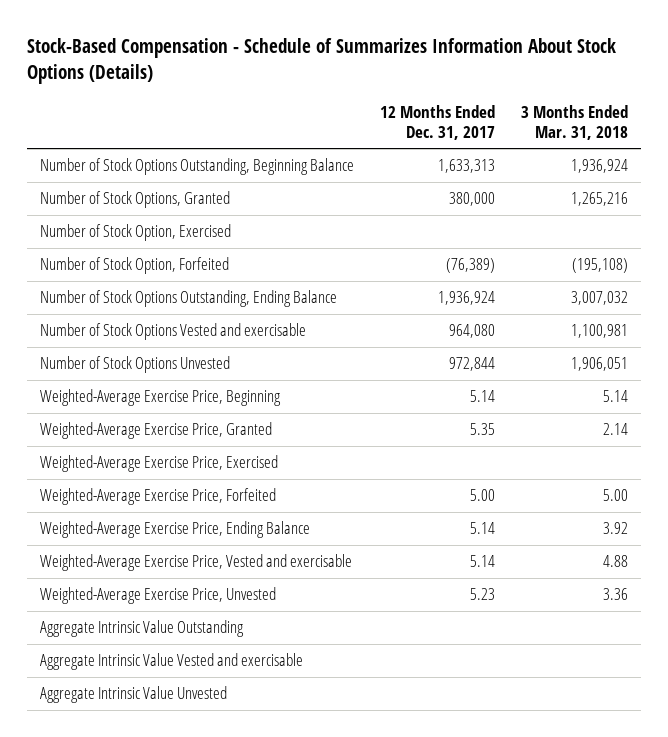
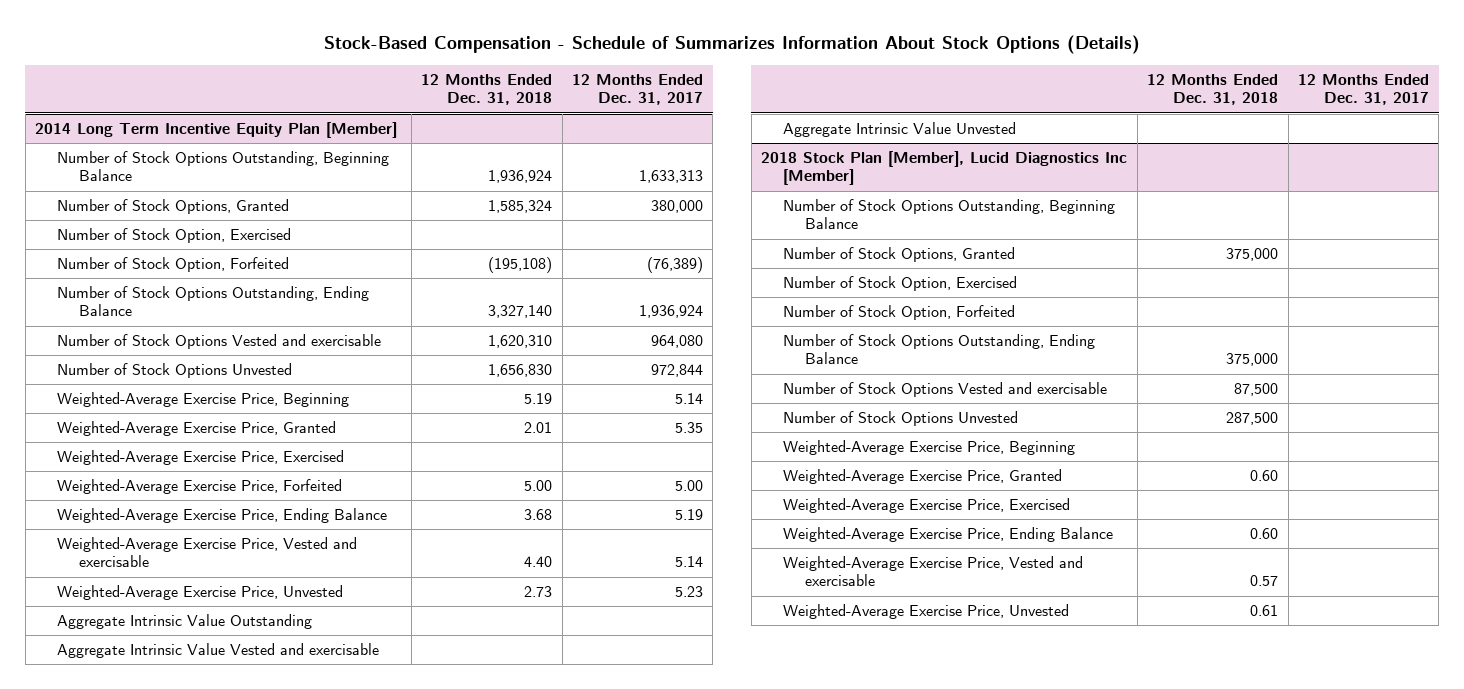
[520,104,628,140] 3 Months Ended Mar. 31, 2018 -> none
none -> [421,74,553,106] 12 Months Ended Dec. 31, 2018
none -> [35,122,398,139] 2014 Long Term Incentive Equity Plan [Member]
[470,522,496,535] 5.14 -> [674,509,703,521] 5.19
none -> [761,151,1128,186] 2018 Stock Plan [Member], Lucid Diagnostics Inc [Member]
none -> [783,199,1116,230] Number of Stock Options Outstanding, Beginning Balance
none -> [783,247,1016,263] Number of Stock Options, Granted
none -> [783,276,1018,292] Number of Stock Option, Exercised
none -> [783,305,1016,321] Number of Stock Option, Forfeited
none -> [783,334,1096,365] Number of Stock Options Outstanding, Ending Balance
none -> [783,382,1108,398] Number of Stock Options Vested and exercisable
none -> [783,411,1019,427] Number of Stock Options Unvested
none -> [783,440,1076,456] Weighted-Average Exercise Price, Beginning
none -> [783,469,1063,485] Weighted-Average Exercise Price, Granted
none -> [783,498,1071,514] Weighted-Average Exercise Price, Exercised
none -> [783,527,1114,543] Weighted-Average Exercise Price, Ending Balance
none -> [783,556,1084,587] Weighted-Average Exercise Price, Vested and exercisable
none -> [783,604,1070,620] Weighted-Average Exercise Price, Unvested

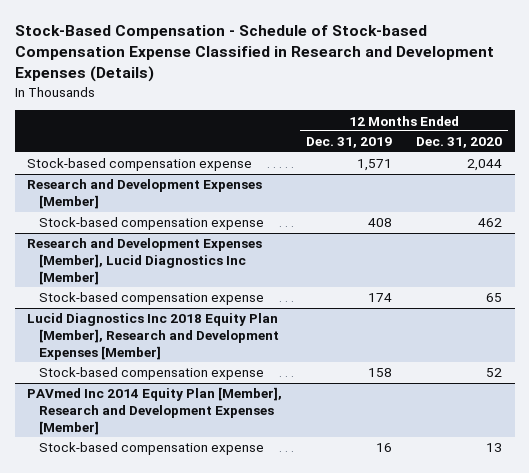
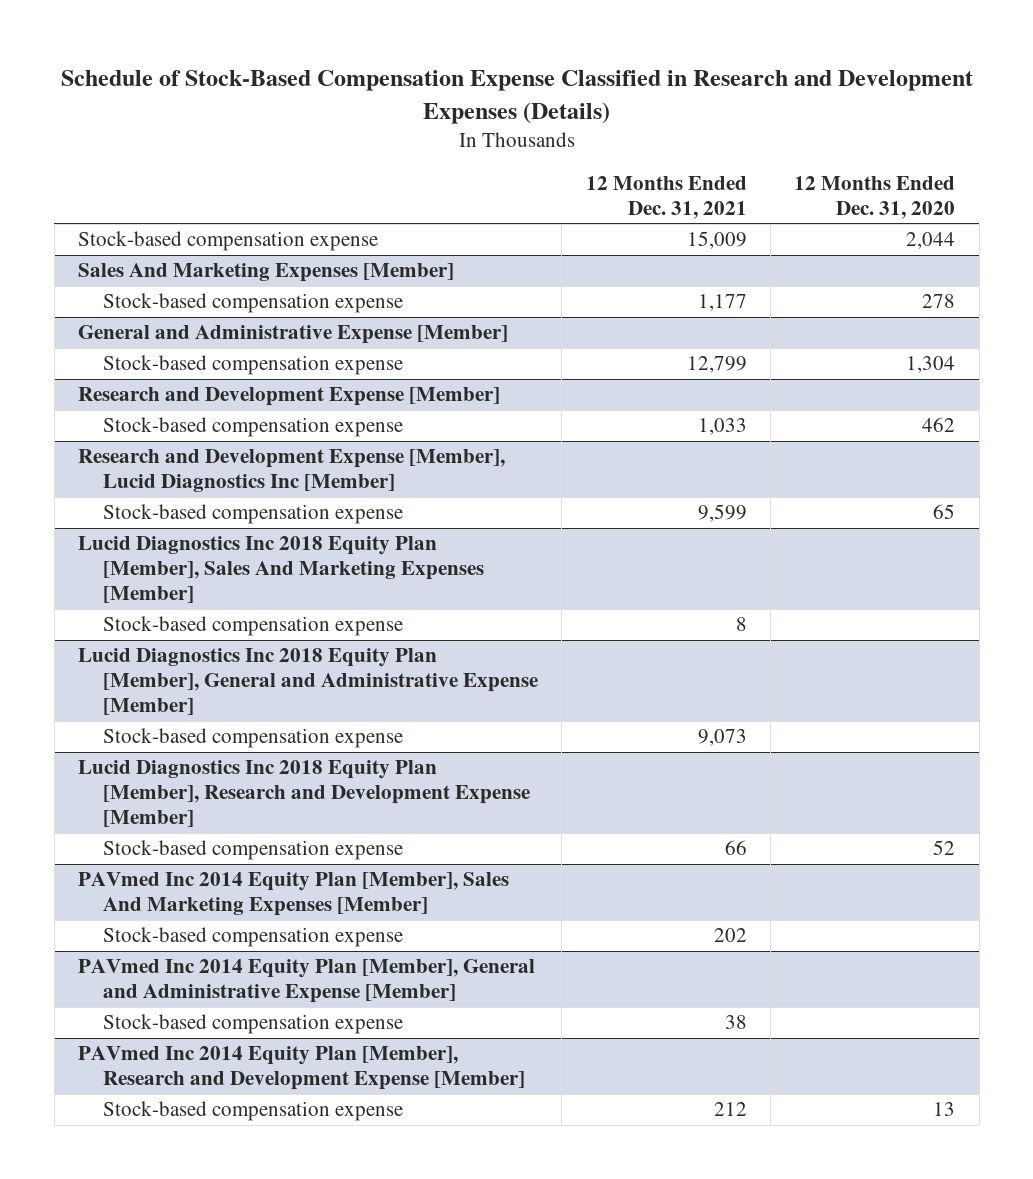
[14,24,494,83] Stock-Based Compensation - Schedule of Stock-based Compensation Expense Classified in Research and Development Expenses (Details) -> [60,70,973,124] Schedule of Stock-Based Compensation Expense Classified in Research and Development Expenses (Details)
[306,137,393,149] Dec. 31, 2019 -> none
none -> [585,175,747,219] 12 Months Ended Dec. 31, 2021
none -> [77,263,454,283] Sales And Marketing Expenses [Member]
none -> [103,293,404,314] Stock-based compensation expense
none -> [77,325,508,345] General and Administrative Expense [Member]
none -> [103,355,404,376] Stock-based compensation expense
[26,179,262,210] Research and Development Expenses [Member] -> [77,387,500,407] Research and Development Expense [Member]
[26,238,262,285] Research and Development Expenses [Member], Lucid Diagnostics Inc [Member] -> [77,449,505,493] Research and Development Expense [Member], Lucid Diagnostics Inc [Member]
none -> [77,536,485,604] Lucid Diagnostics Inc 2018 Equity Plan [Member], Sales And Marketing Expenses [Member]
none -> [103,616,404,637] Stock-based compensation expense
none -> [77,648,539,716] Lucid Diagnostics Inc 2018 Equity Plan [Member], General and Administrative Expense [Member]
none -> [103,728,404,749] Stock-based compensation expense
[26,313,279,360] Lucid Diagnostics Inc 2018 Equity Plan [Member], Research and Development Expenses [Member] -> [77,760,531,828] Lucid Diagnostics Inc 2018 Equity Plan [Member], Research and Development Expense [Member]
none -> [77,872,509,917] PAVmed Inc 2014 Equity Plan [Member], Sales And Marketing Expenses [Member]
none -> [103,927,404,948] Stock-based compensation expense
none -> [77,959,535,1004] PAVmed Inc 2014 Equity Plan [Member], General and Administrative Expense [Member]
none -> [103,1014,404,1035] Stock-based compensation expense
[26,387,282,435] PAVmed Inc 2014 Equity Plan [Member], Research and Development Expenses [Member] -> [77,1046,526,1091] PAVmed Inc 2014 Equity Plan [Member], Research and Development Expense [Member]

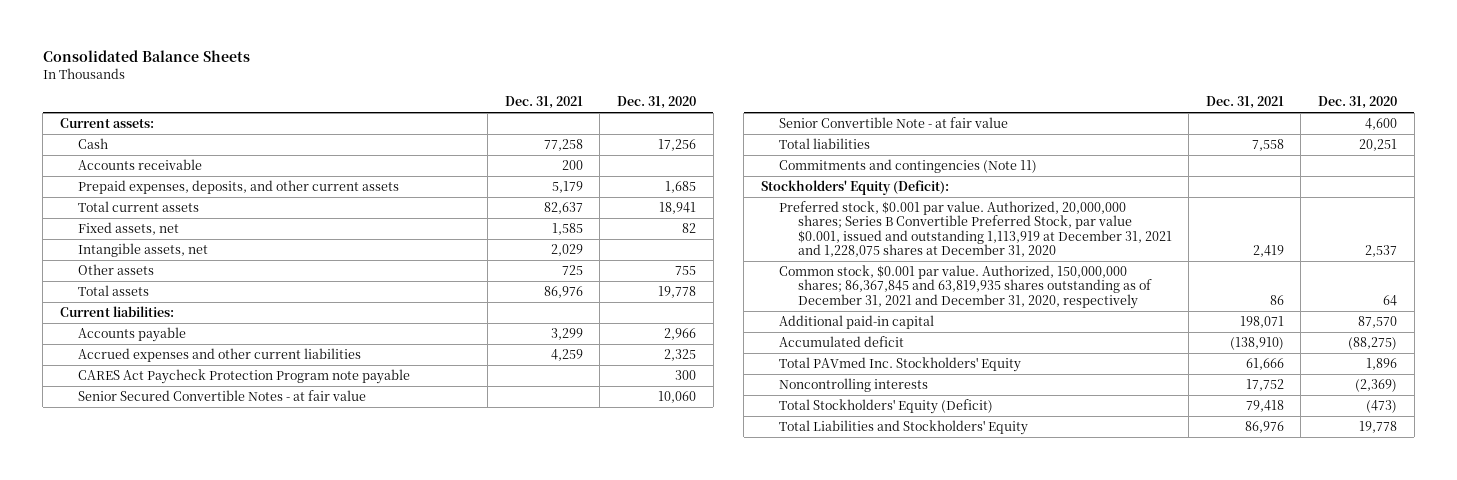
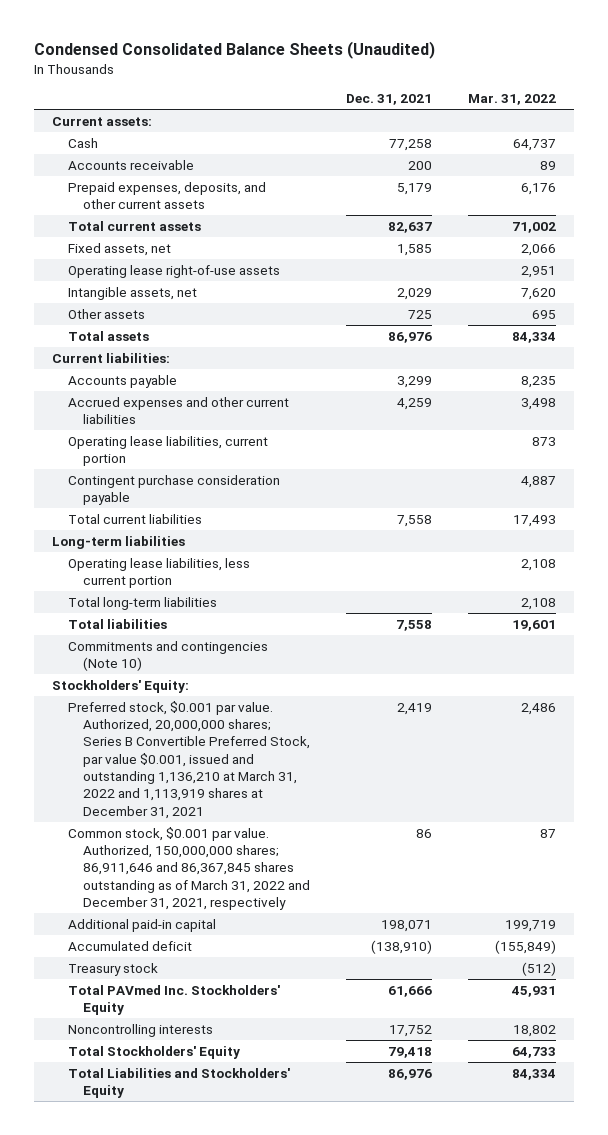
[42,50,250,63] Consolidated Balance Sheets -> [34,41,436,60] Condensed Consolidated Balance Sheets (Unaudited)
[617,96,697,110] Dec. 31, 2020 -> none
none -> [467,94,556,106] Mar. 31, 2022
none -> [67,264,280,278] Operating lease right-of-use assets
[78,369,411,385] CARES Act Paycheck Protection Program note payable -> none
[78,390,367,402] Senior Secured Convertible Notes - at fair value -> none
[779,117,1009,129] Senior Convertible Note - at fair value -> none
none -> [67,435,268,467] Operating lease liabilities, current portion
none -> [67,474,280,506] Contingent purchase consideration payable
none -> [67,513,202,524] Total current liabilities
none -> [51,535,185,549] Long-term liabilities
none -> [67,557,250,589] Operating lease liabilities, less current portion
none -> [67,596,217,610] Total long-term liabilities
[779,159,1038,174] Commitments and contingencies (Note 11) -> [67,640,268,672] Commitments and contingencies (Note 10)
[761,180,950,196] Stockholders' Equity (Deficit): -> [51,679,189,693] Stockholders' Equity:
[779,201,1172,257] Preferred stock, $0.001 par value. Authorized, 20,000,000 shares; Series B Convertible Preferred Stock, par value $0.001, issued and outstanding 1,113,919 at December 31, 2021 and 1,228,075 shares at December 31, 2020 -> [67,700,311,819] Preferred stock, $0.001 par value. Authorized, 20,000,000 shares; Series B Convertible Preferred Stock, par value $0.001, issued and outstanding 1,136,210 at March 31, 2022 and 1,113,919 shares at December 31, 2021
[779,265,1152,309] Common stock, $0.001 par value. Authorized, 150,000,000 shares; 86,367,845 and 63,819,935 shares outstanding as of December 31, 2021 and December 31, 2020, respectively -> [67,826,311,911] Common stock, $0.001 par value. Authorized, 150,000,000 shares; 86,911,646 and 86,367,845 shares outstanding as of March 31, 2022 and December 31, 2021, respectively
none -> [67,962,158,976] Treasury stock
[779,399,994,415] Total Stockholders' Equity (Deficit) -> [67,1045,240,1059] Total Stockholders' Equity

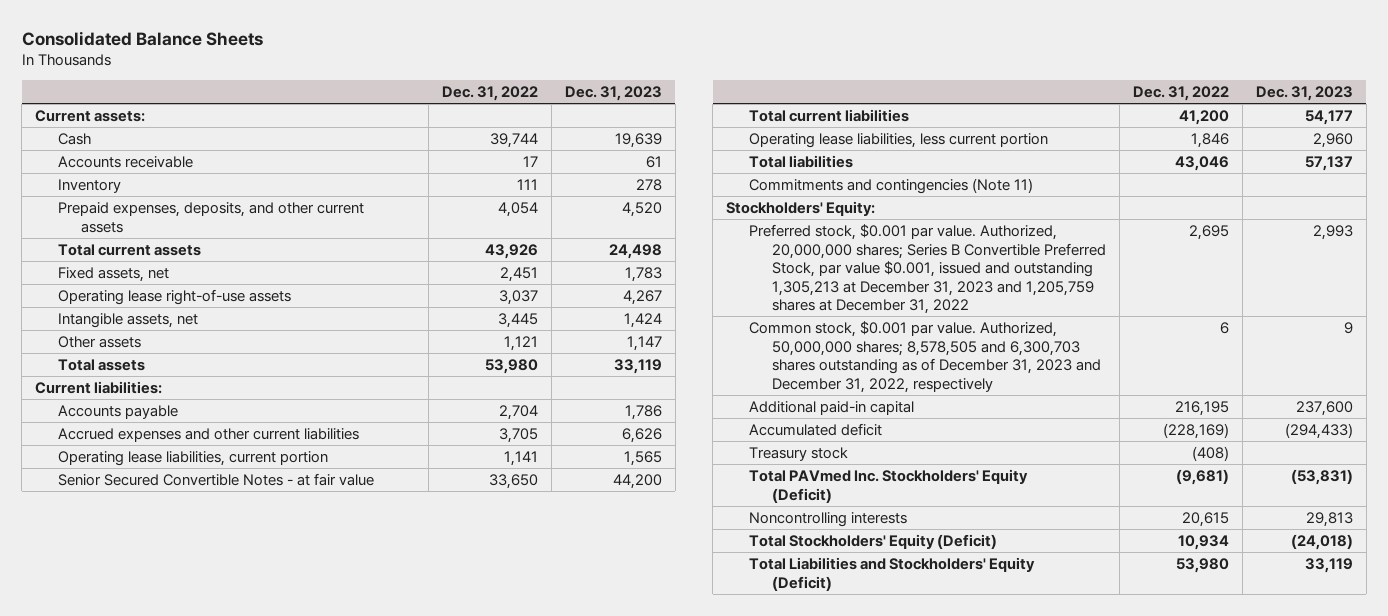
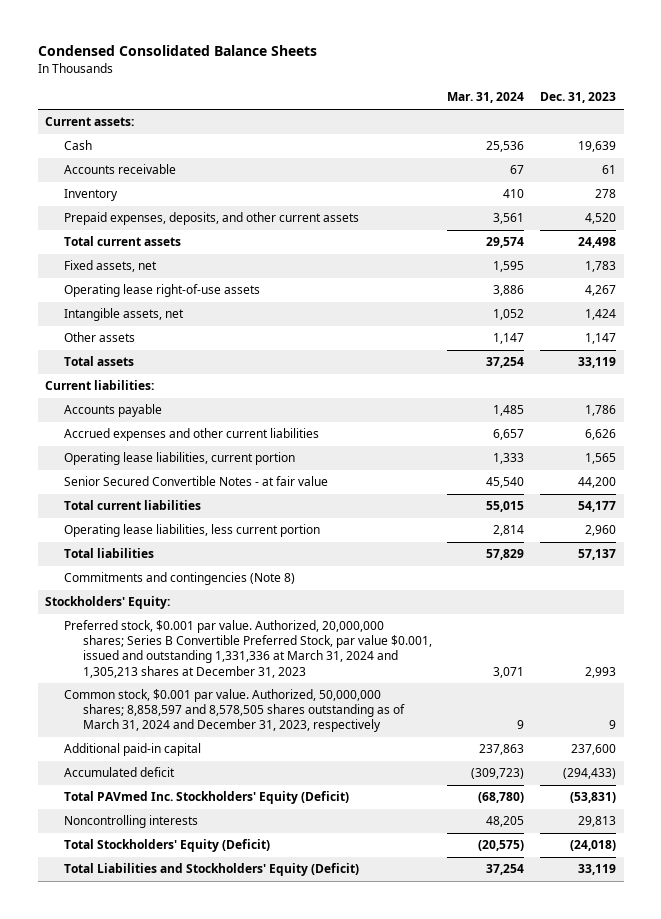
[21,30,263,46] Consolidated Balance Sheets -> [37,45,317,57] Condensed Consolidated Balance Sheets
[441,86,538,102] Dec. 31, 2022 -> none
none -> [447,92,525,104] Mar. 31, 2024
[749,177,1034,194] Commitments and contingencies (Note 11) -> [63,572,295,586] Commitments and contingencies (Note 8)
[749,223,1107,315] Preferred stock, $0.001 par value. Authorized, 20,000,000 shares; Series B Convertible Preferred Stock, par value $0.001, issued and outstanding 1,305,213 at December 31, 2023 and 1,205,759 shares at December 31, 2022 -> [63,620,432,678] Preferred stock, $0.001 par value. Authorized, 20,000,000 shares; Series B Convertible Preferred Stock, par value $0.001, issued and outstanding 1,331,336 at March 31, 2024 and 1,305,213 shares at December 31, 2023
[749,320,1102,393] Common stock, $0.001 par value. Authorized, 50,000,000 shares; 8,578,505 and 6,300,703 shares outstanding as of December 31, 2023 and December 31, 2022, respectively -> [63,689,405,733] Common stock, $0.001 par value. Authorized, 50,000,000 shares; 8,858,597 and 8,578,505 shares outstanding as of March 31, 2024 and December 31, 2023, respectively
[749,446,849,461] Treasury stock -> none

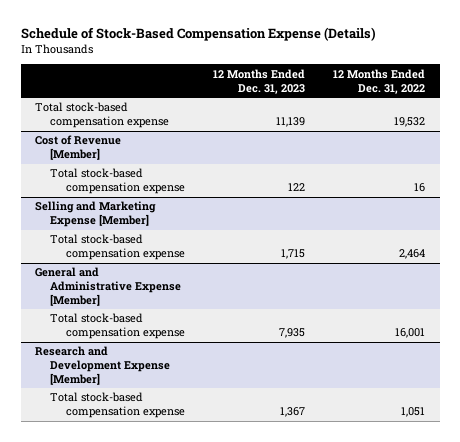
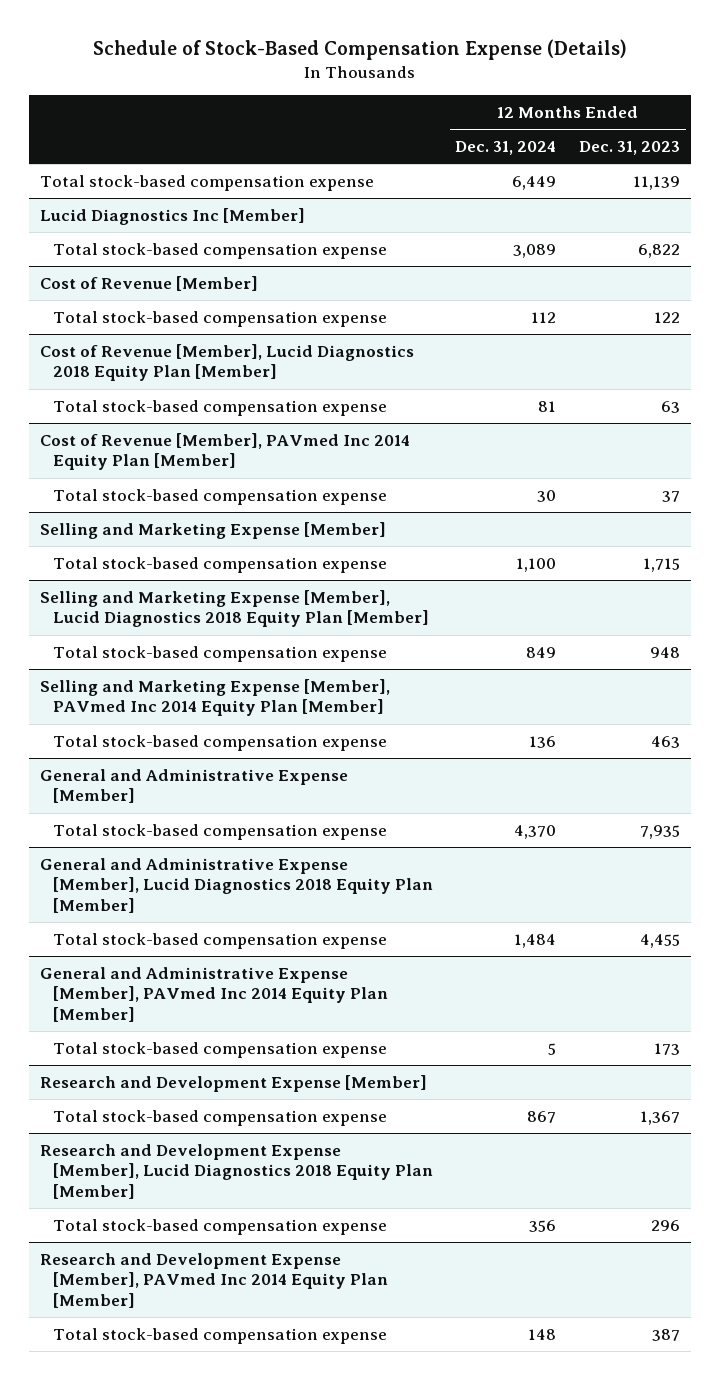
[333,68,426,94] 12 Months Ended Dec. 31, 2022 -> none
none -> [455,141,557,156] Dec. 31, 2024
none -> [39,207,305,225] Lucid Diagnostics Inc [Member]
none -> [52,242,387,259] Total stock-based compensation expense
none -> [39,343,414,382] Cost of Revenue [Member], Lucid Diagnostics 2018 Equity Plan [Member]
none -> [52,399,387,416] Total stock-based compensation expense
none -> [39,432,410,471] Cost of Revenue [Member], PAVmed Inc 2014 Equity Plan [Member]
none -> [52,488,387,505] Total stock-based compensation expense
none -> [39,589,429,628] Selling and Marketing Expense [Member], Lucid Diagnostics 2018 Equity Plan [Member]
none -> [52,645,387,662] Total stock-based compensation expense
none -> [39,678,390,717] Selling and Marketing Expense [Member], PAVmed Inc 2014 Equity Plan [Member]
none -> [52,734,387,751] Total stock-based compensation expense
none -> [39,857,433,914] General and Administrative Expense [Member], Lucid Diagnostics 2018 Equity Plan [Member]
none -> [52,932,387,949] Total stock-based compensation expense
none -> [39,966,388,1023] General and Administrative Expense [Member], PAVmed Inc 2014 Equity Plan [Member]
none -> [52,1041,387,1058] Total stock-based compensation expense
none -> [39,1143,433,1200] Research and Development Expense [Member], Lucid Diagnostics 2018 Equity Plan [Member]
none -> [52,1218,387,1235] Total stock-based compensation expense
none -> [39,1252,388,1309] Research and Development Expense [Member], PAVmed Inc 2014 Equity Plan [Member]
none -> [52,1327,387,1344] Total stock-based compensation expense

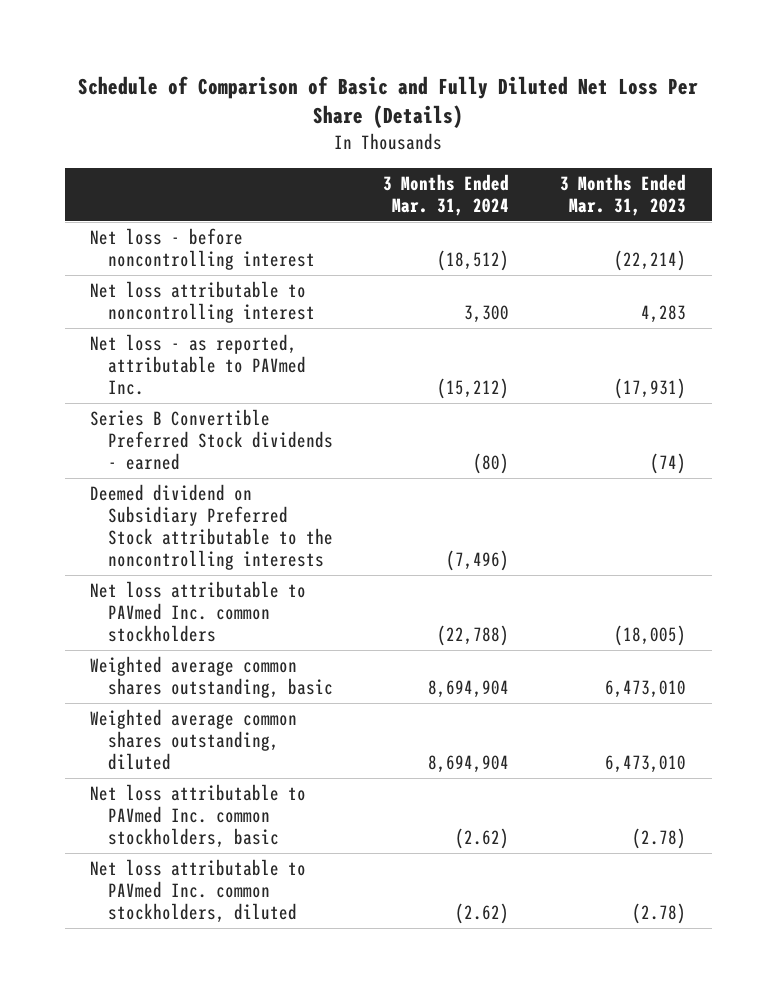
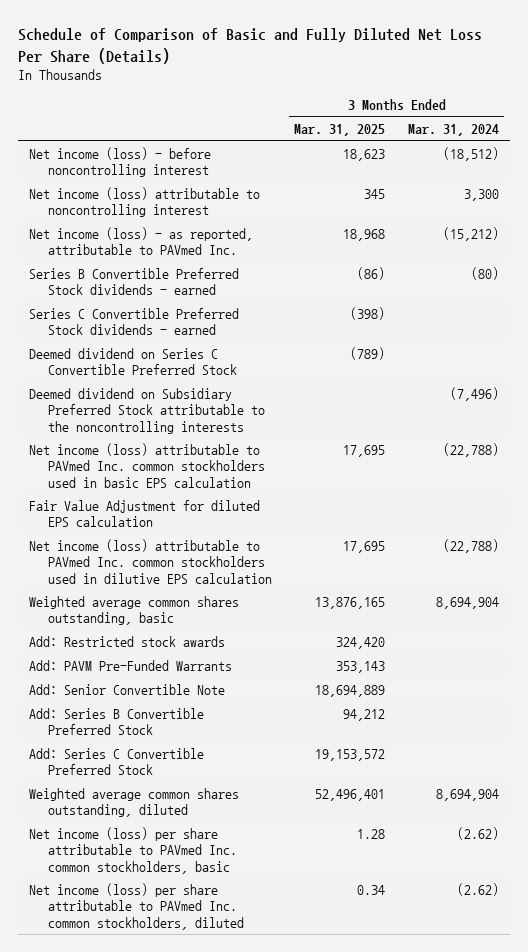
[560,174,687,216] 3 Months Ended Mar. 31, 2023 -> none
none -> [294,123,386,136] Mar. 31, 2025
[90,228,315,271] Net loss - before noncontrolling interest -> [29,147,212,178] Net income (loss) - before noncontrolling interest
[90,281,315,324] Net loss attributable to noncontrolling interest -> [29,187,261,218] Net income (loss) attributable to noncontrolling interest
[90,334,306,395] Net loss - as reported, attributable to PAVmed Inc. -> [29,227,254,256] Net income (loss) - as reported, attributable to PAVmed Inc.
none -> [29,308,240,336] Series C Convertible Preferred Stock dividends - earned
none -> [29,348,238,376] Deemed dividend on Series C Convertible Preferred Stock
[90,581,307,642] Net loss attributable to PAVmed Inc. common stockholders -> [29,443,266,488] Net income (loss) attributable to PAVmed Inc. common stockholders used in basic EPS calculation
none -> [29,500,261,528] Fair Value Adjustment for diluted EPS calculation
none -> [29,539,273,584] Net income (loss) attributable to PAVmed Inc. common stockholders used in dilutive EPS calculation
none -> [29,636,226,648] Add: Restricted stock awards
none -> [29,660,233,672] Add: PAVM Pre-Funded Warrants
none -> [29,684,226,696] Add: Senior Convertible Note
none -> [29,708,205,736] Add: Series B Convertible Preferred Stock
none -> [29,748,205,776] Add: Series C Convertible Preferred Stock
[90,784,307,848] Net loss attributable to PAVmed Inc. common stockholders, basic -> [29,827,238,874] Net income (loss) per share attributable to PAVmed Inc. common stockholders, basic
[90,859,307,923] Net loss attributable to PAVmed Inc. common stockholders, diluted -> [29,883,245,930] Net income (loss) per share attributable to PAVmed Inc. common stockholders, diluted

